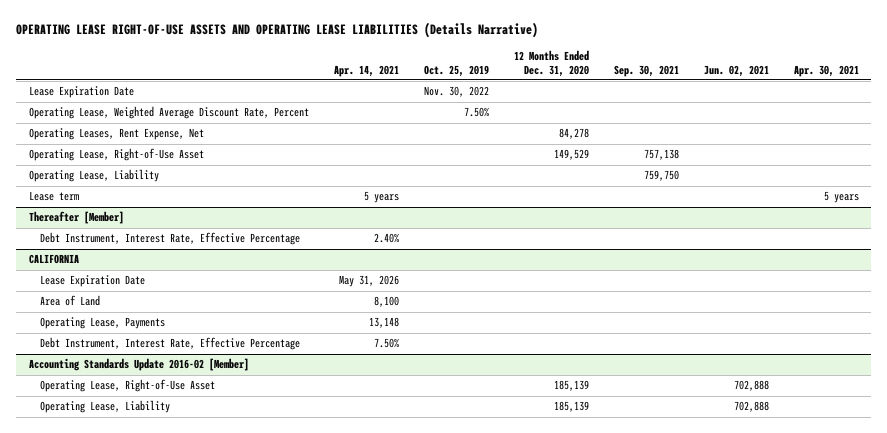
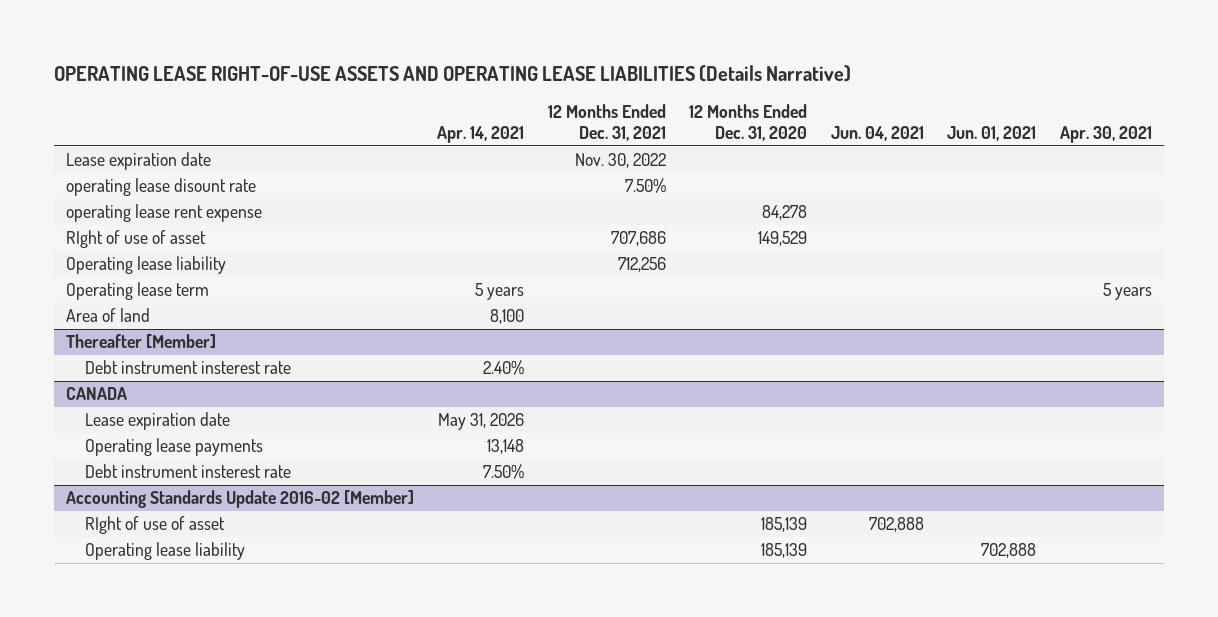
[423,64,489,77] Oct. 25, 2019 -> none
[613,64,679,77] Sep. 30, 2021 -> none
[703,64,769,77] Jun. 02, 2021 -> none
none -> [547,104,666,142] 12 Months Ended Dec. 31, 2021
none -> [830,126,924,142] Jun. 04, 2021
none -> [947,126,1037,142] Jun. 01, 2021
[28,86,134,99] Lease Expiration Date -> [65,152,211,171] Lease expiration date
[28,106,309,120] Operating Lease, Weighted Average Discount Rate, Percent -> [65,178,256,197] operating lease disount rate
[28,128,204,141] Operating Leases, Rent Expense, Net -> [65,204,262,223] operating lease rent expense
[28,148,204,162] Operating Lease, Right-of-Use Asset -> [65,230,206,249] RIght of use of asset
[28,169,159,183] Operating Lease, Liability -> [65,256,226,275] Operating lease liability
[28,191,79,202] Lease term -> [65,282,209,301] Operating lease term
none -> [65,308,150,323] Area of land
[28,254,79,265] CALIFORNIA -> none
[40,275,146,288] Lease Expiration Date -> none
[40,295,101,307] Area of Land -> none
[40,317,166,330] Operating Lease, Payments -> none
[40,337,301,351] Debt Instrument, Interest Rate, Effective Percentage -> none
[40,232,301,246] Debt Instrument, Interest Rate, Effective Percentage -> [85,360,292,375] Debt instrument insterest rate
none -> [65,387,127,401] CANADA
none -> [85,412,231,431] Lease expiration date
none -> [85,438,264,457] Operating lease payments
none -> [85,464,292,479] Debt instrument insterest rate
[40,379,216,393] Operating Lease, Right-of-Use Asset -> [85,516,226,535] RIght of use of asset
[40,400,171,414] Operating Lease, Liability -> [85,542,246,561] Operating lease liability

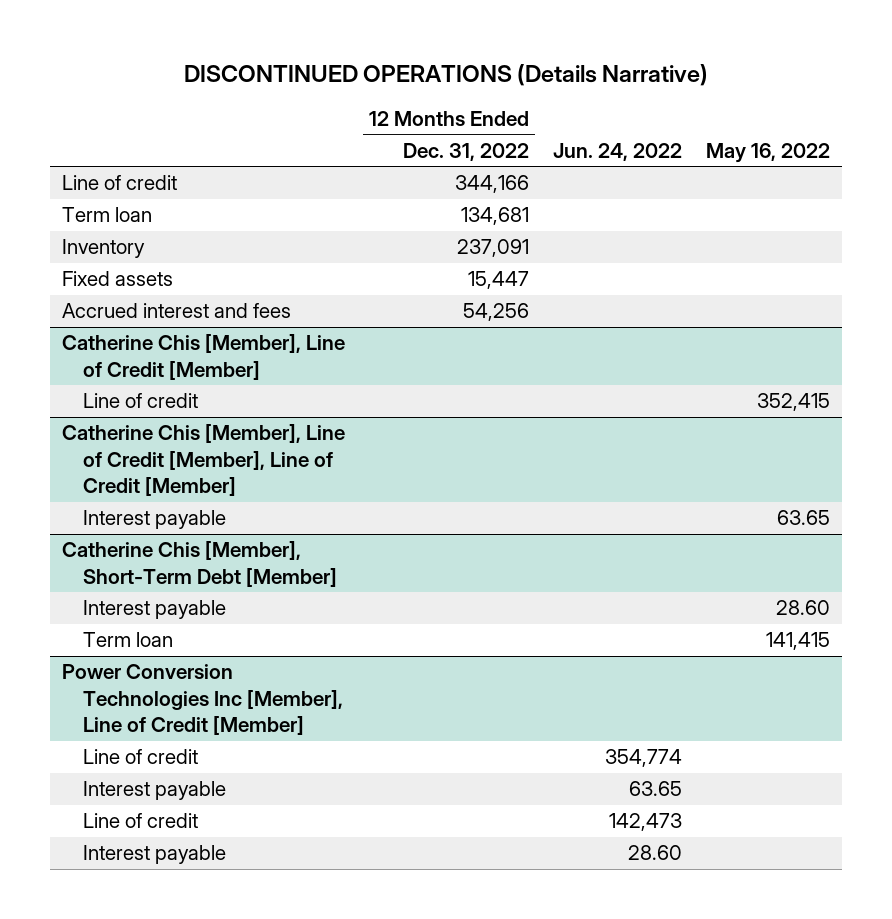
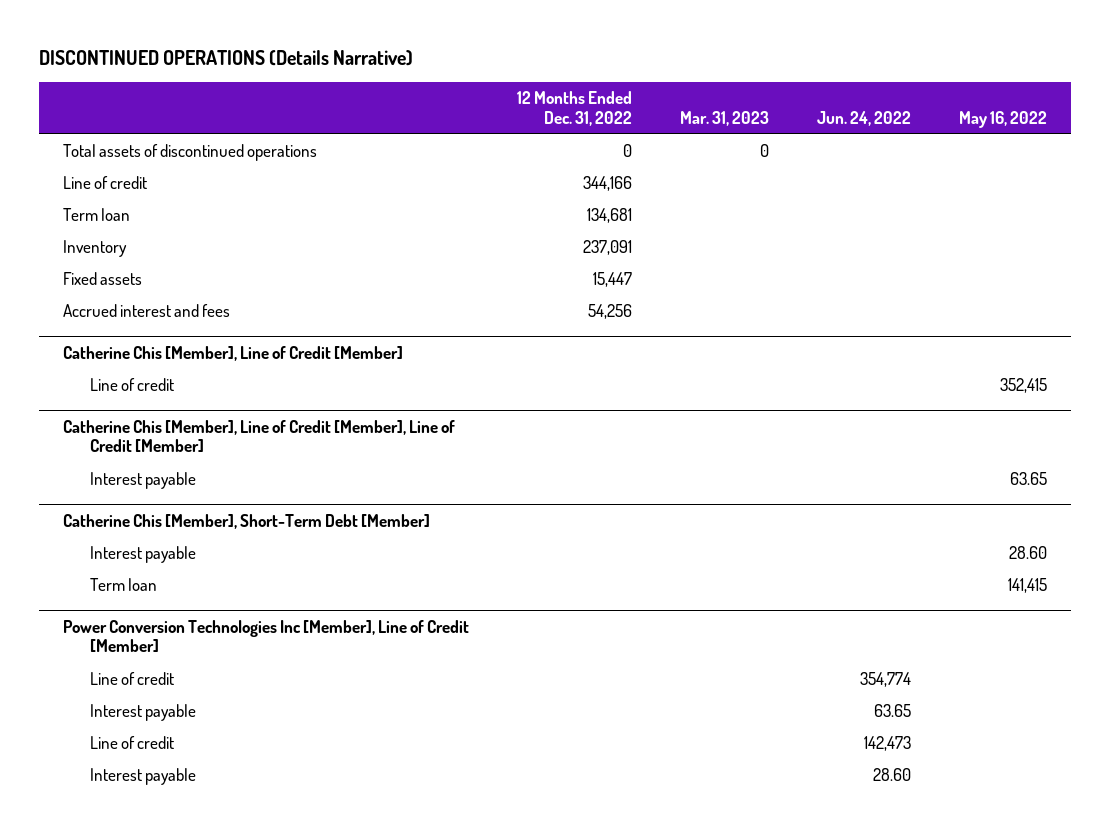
none -> [680,110,770,126] Mar. 31, 2023
none -> [63,144,318,162] Total assets of discontinued operations

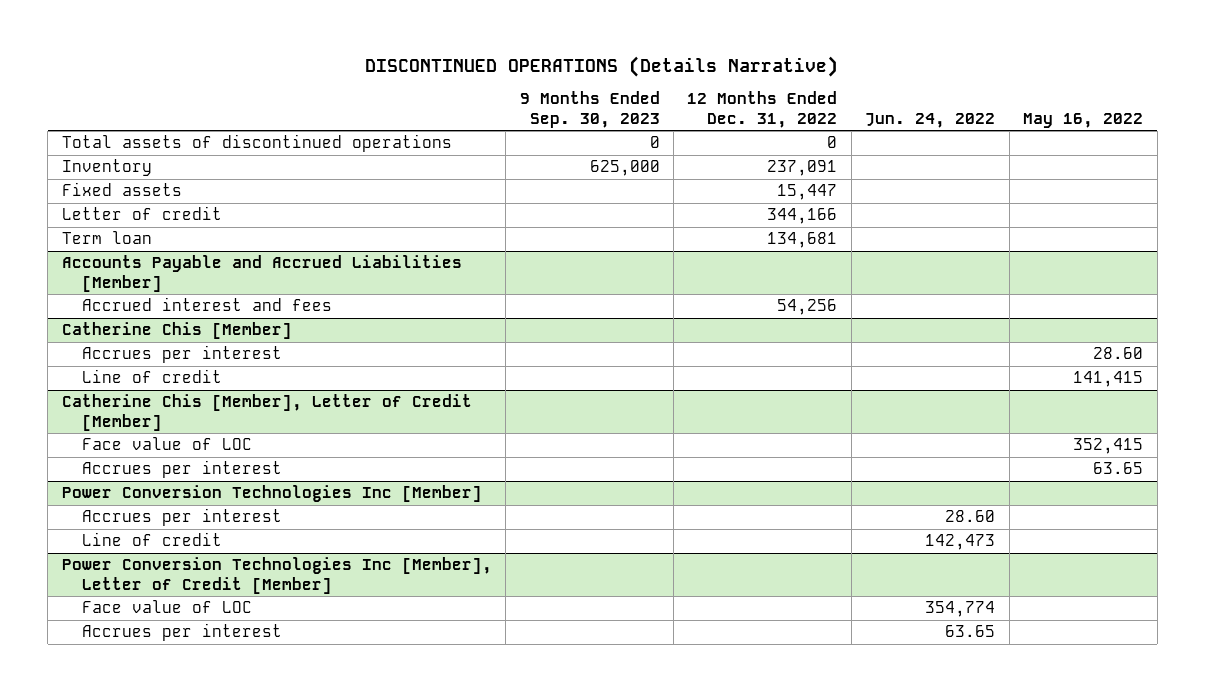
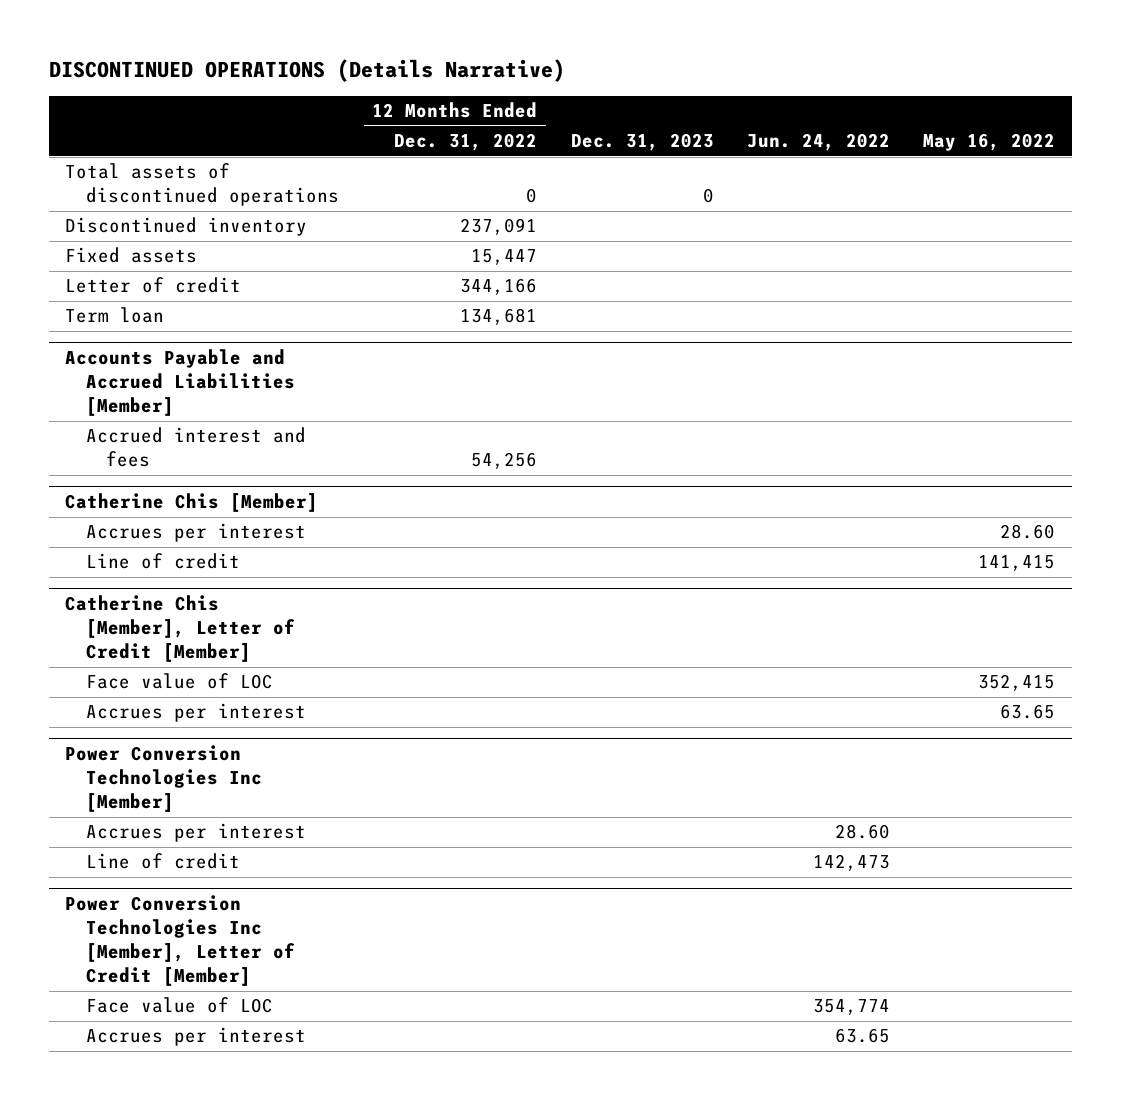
[519,91,660,128] 9 Months Ended Sep. 30, 2023 -> none
none -> [570,133,714,152] Dec. 31, 2023
[61,159,152,177] Inventory -> [65,217,308,237] Discontinued inventory

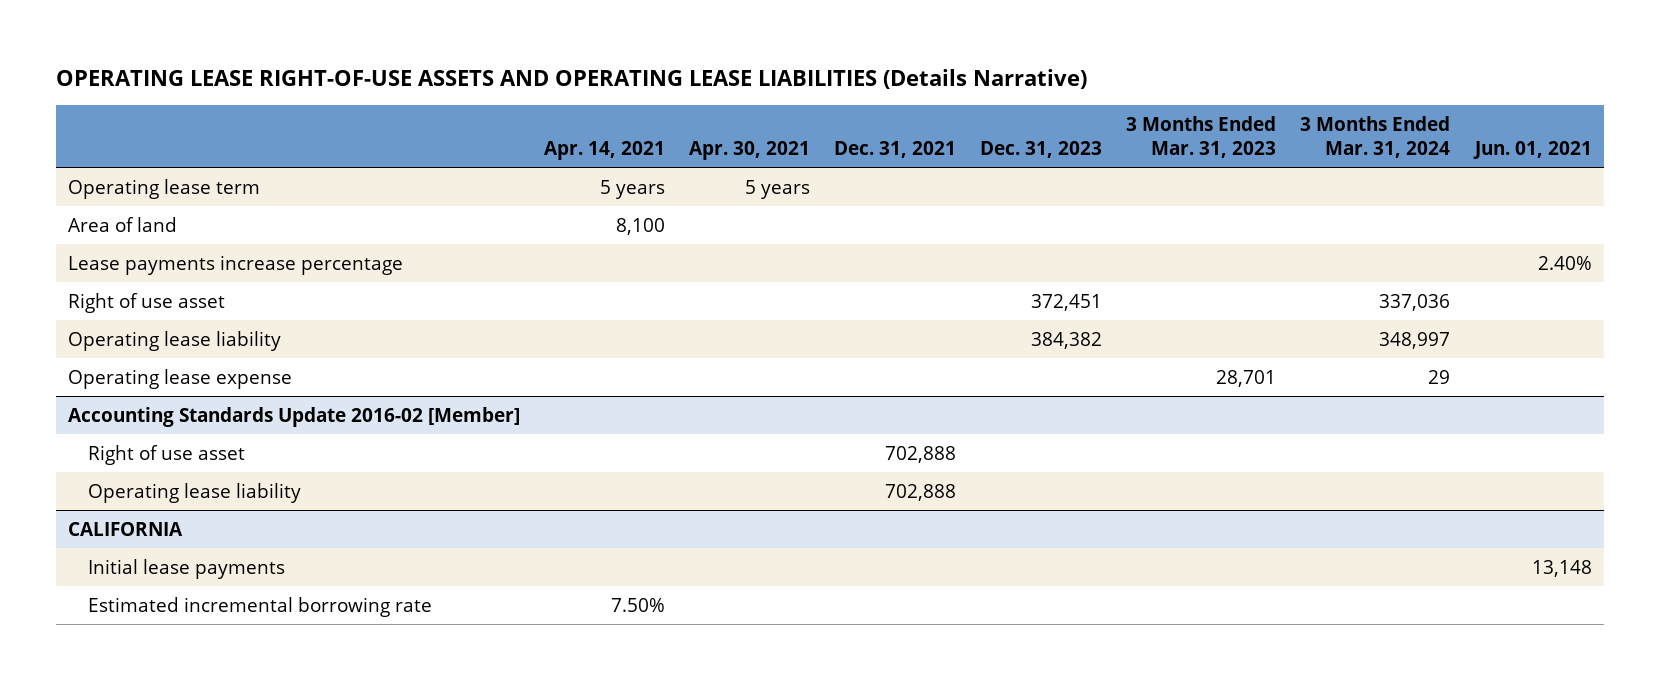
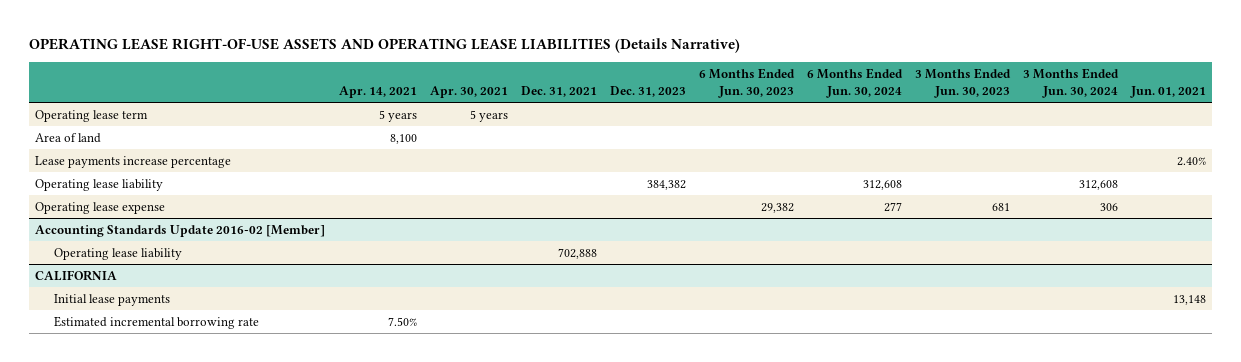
[1126,115,1277,158] 3 Months Ended Mar. 31, 2023 -> none
[1300,115,1451,158] 3 Months Ended Mar. 31, 2024 -> none
none -> [698,67,795,98] 6 Months Ended Jun. 30, 2023
none -> [806,67,903,98] 6 Months Ended Jun. 30, 2024
none -> [914,67,1011,98] 3 Months Ended Jun. 30, 2023
none -> [1022,67,1119,98] 3 Months Ended Jun. 30, 2024
[68,292,226,313] Right of use asset -> none
[87,444,245,465] Right of use asset -> none

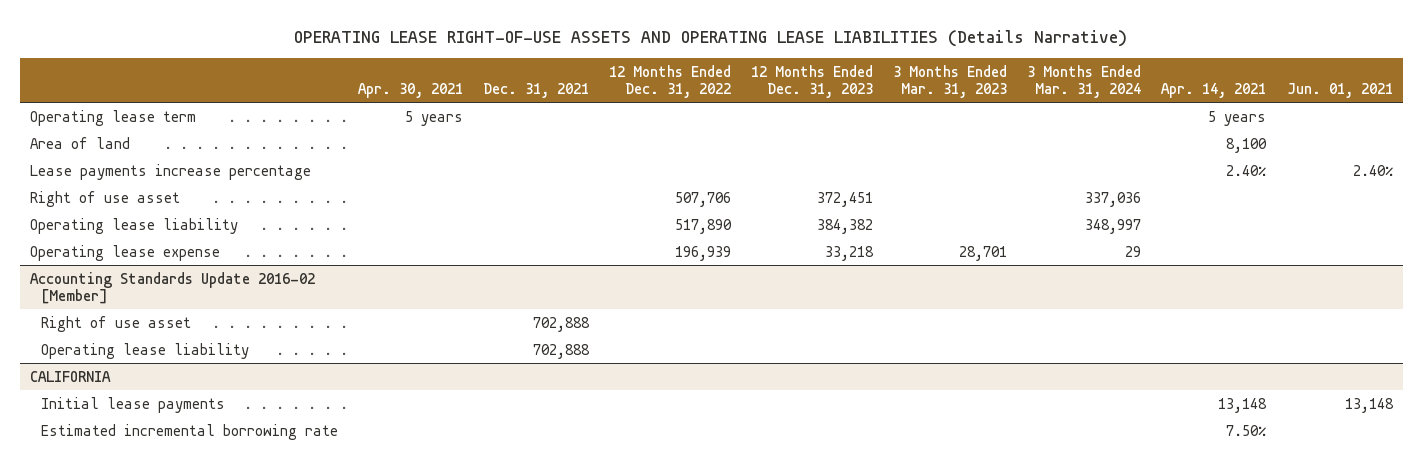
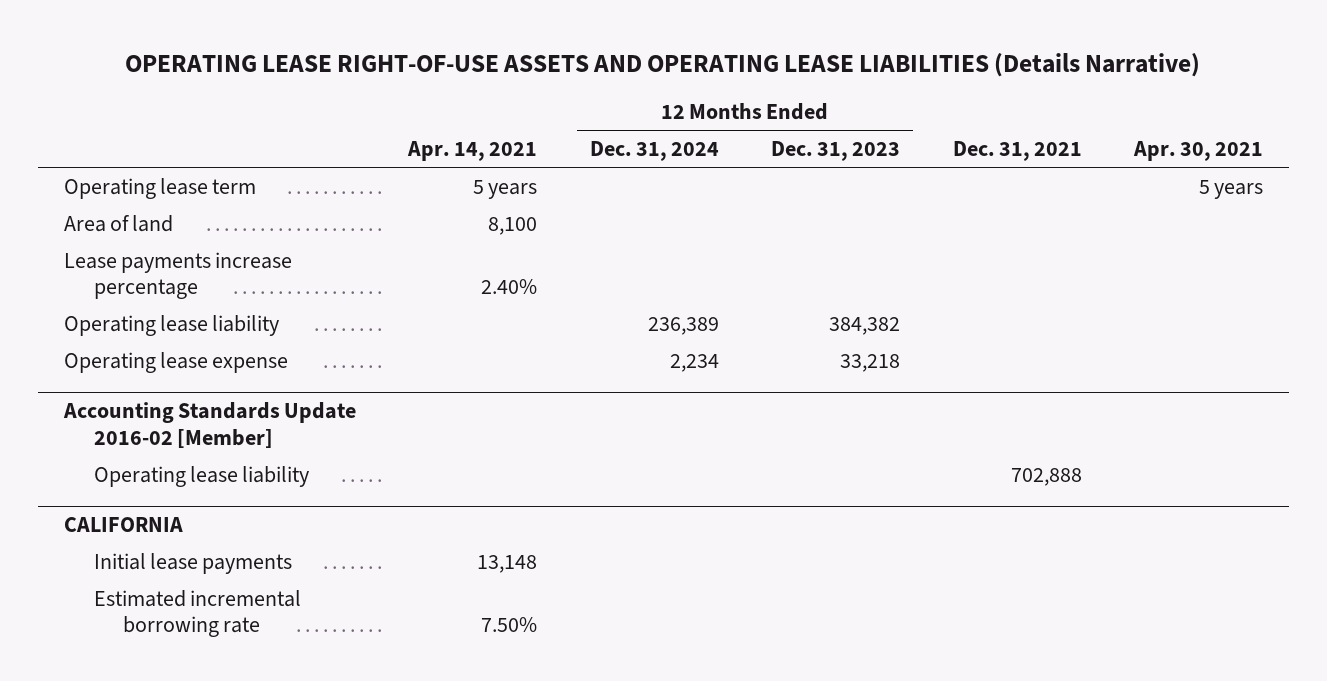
[609,64,732,99] 12 Months Ended Dec. 31, 2022 -> none
[893,64,1008,99] 3 Months Ended Mar. 31, 2023 -> none
[1027,64,1142,99] 3 Months Ended Mar. 31, 2024 -> none
[1286,83,1393,99] Jun. 01, 2021 -> none
none -> [589,141,719,162] Dec. 31, 2024
[30,190,181,207] Right of use asset -> none
[41,315,192,332] Right of use asset -> none

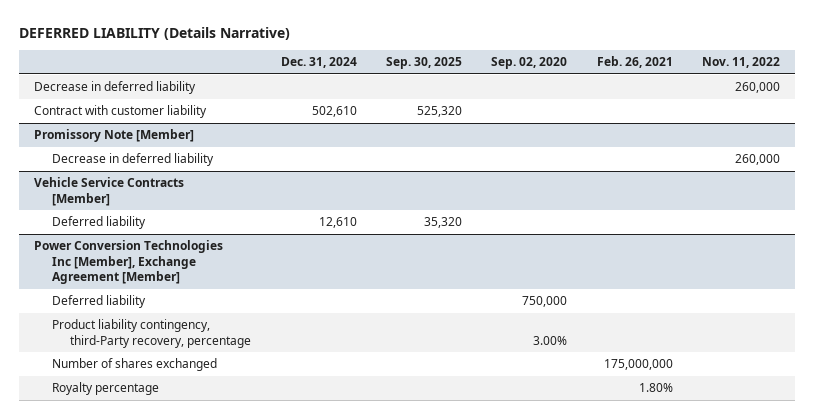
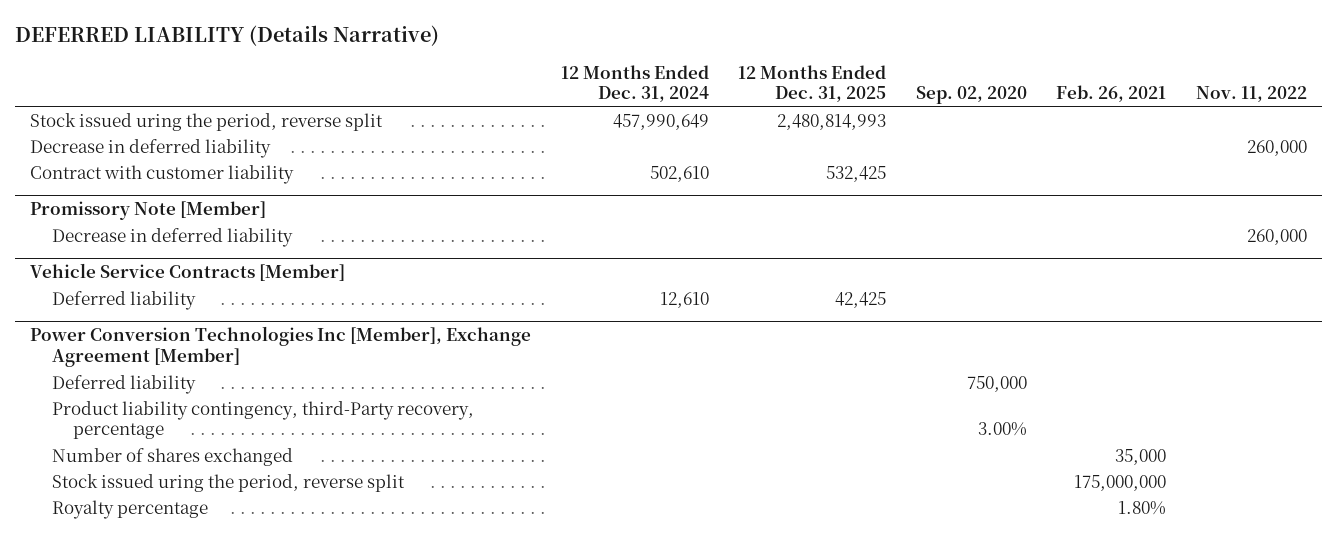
[280,57,357,69] Dec. 31, 2024 -> none
[386,57,463,70] Sep. 30, 2025 -> none
none -> [560,64,709,103] 12 Months Ended Dec. 31, 2024
none -> [738,64,887,103] 12 Months Ended Dec. 31, 2025
none -> [29,112,383,131] Stock issued uring the period, reverse split
[603,359,673,371] 175,000,000 -> [1115,448,1167,465] 35,000
none -> [51,473,405,492] Stock issued uring the period, reverse split

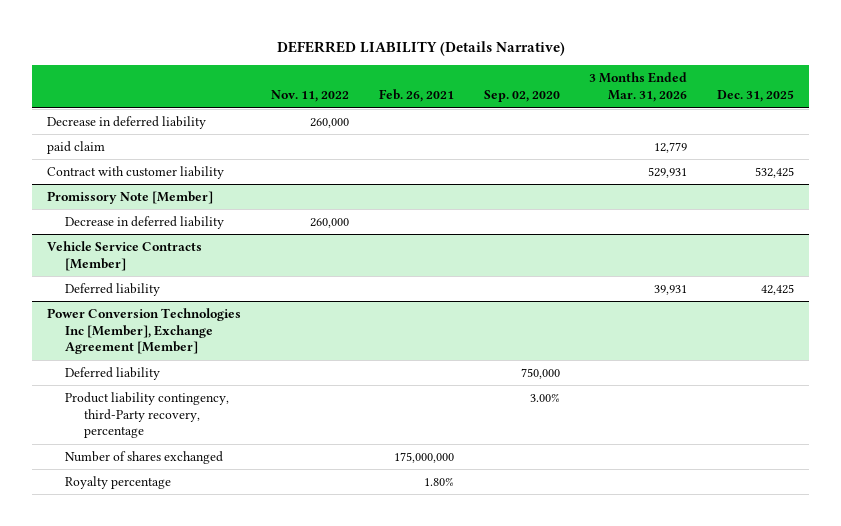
[560,64,709,103] 12 Months Ended Dec. 31, 2024 -> none
[738,64,887,103] 12 Months Ended Dec. 31, 2025 -> none
none -> [589,72,688,103] 3 Months Ended Mar. 31, 2026
none -> [717,90,795,103] Dec. 31, 2025
[29,112,383,131] Stock issued uring the period, reverse split -> none
none -> [46,140,105,154] paid claim
[51,473,405,492] Stock issued uring the period, reverse split -> none
[1115,448,1167,465] 35,000 -> [393,451,454,463] 175,000,000

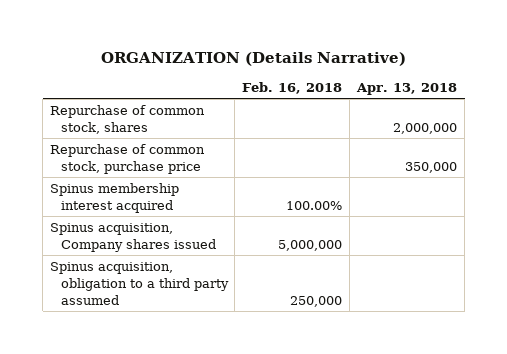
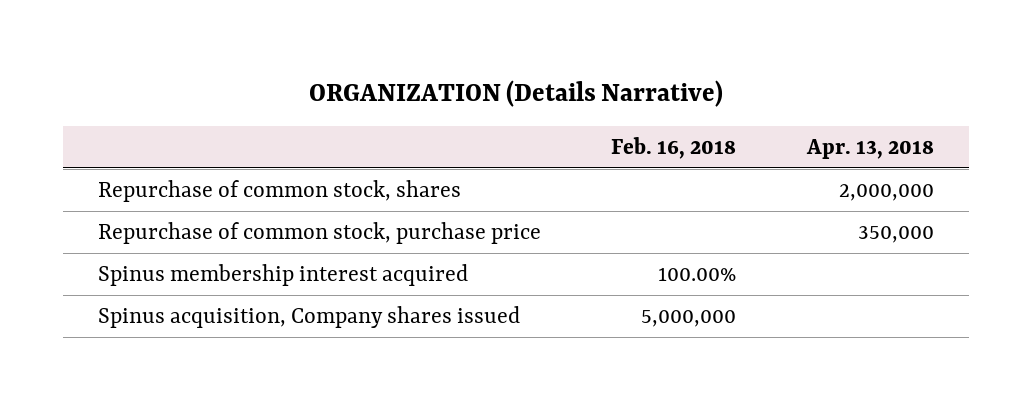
[50,261,229,305] Spinus acquisition, obligation to a third party assumed -> none

